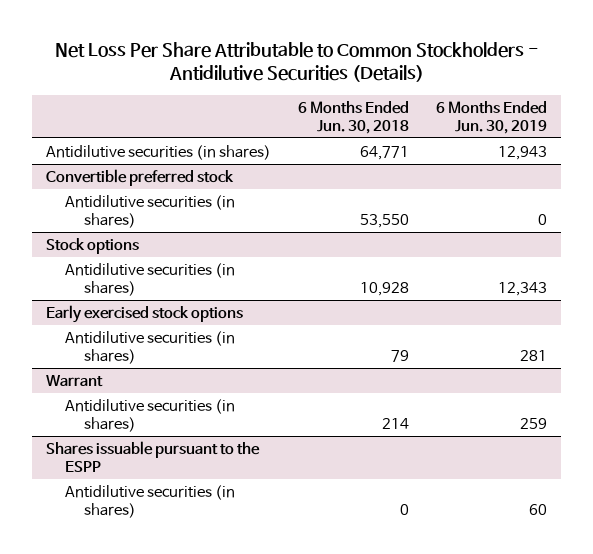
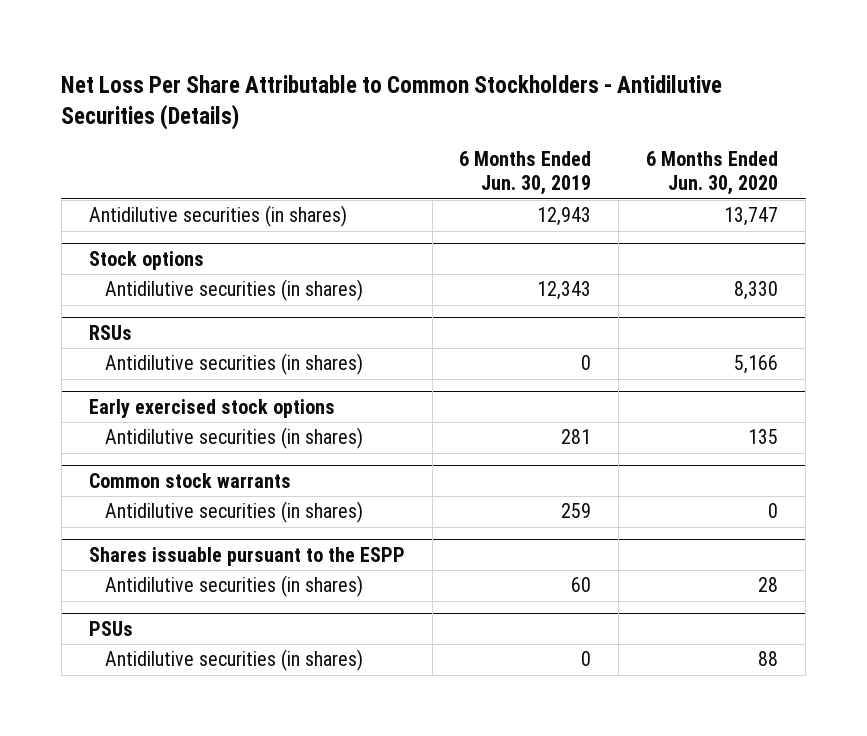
[298,100,410,134] 6 Months Ended Jun. 30, 2018 -> none
none -> [646,151,779,196] 6 Months Ended Jun. 30, 2020
[45,169,234,187] Convertible preferred stock -> none
[64,195,235,228] Antidilutive securities (in shares) -> none
none -> [88,324,132,340] RSUs
none -> [104,353,363,376] Antidilutive securities (in shares)
[45,375,103,388] Warrant -> [88,472,291,488] Common stock warrants
none -> [88,620,133,636] PSUs
none -> [104,649,363,672] Antidilutive securities (in shares)

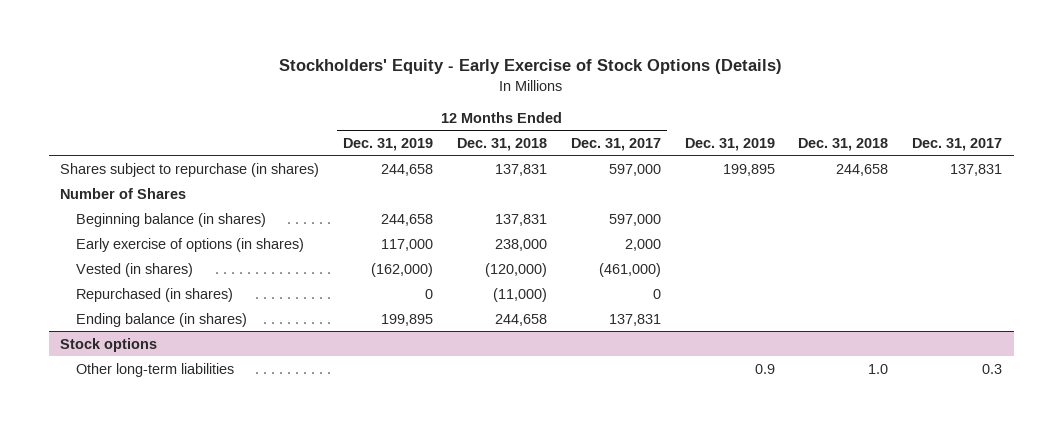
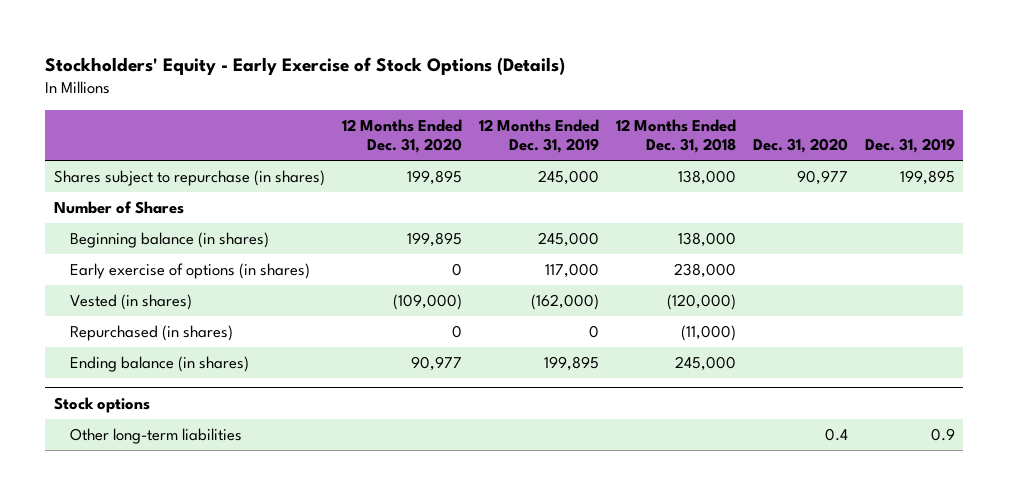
[570,137,661,151] Dec. 31, 2017 -> none
[798,137,889,151] Dec. 31, 2018 -> none
[912,137,1003,151] Dec. 31, 2017 -> none
none -> [341,118,462,153] 12 Months Ended Dec. 31, 2020
none -> [752,137,848,153] Dec. 31, 2020
[381,163,434,176] 244,658 -> [537,170,599,186] 245,000
[495,163,548,176] 137,831 -> [677,170,736,186] 138,000
[381,213,434,226] 244,658 -> [537,232,599,248] 245,000
[495,213,548,226] 137,831 -> [677,232,736,248] 138,000
[495,313,548,326] 244,658 -> [674,356,736,372] 245,000

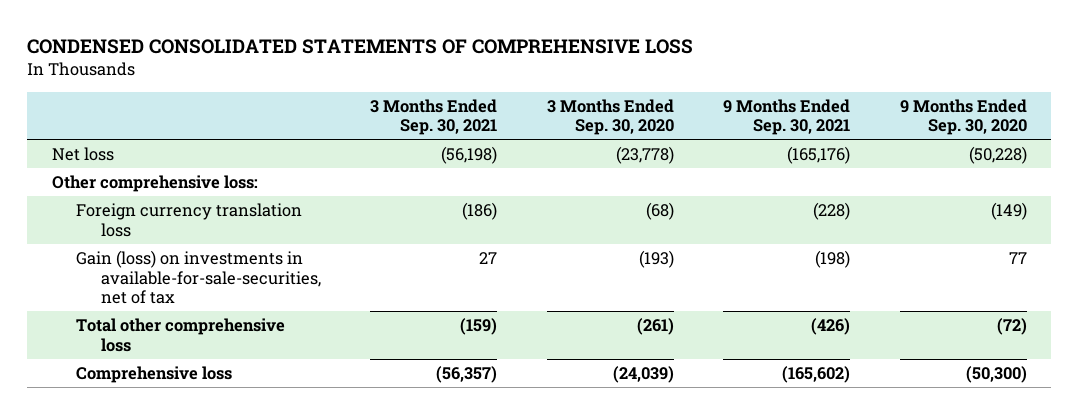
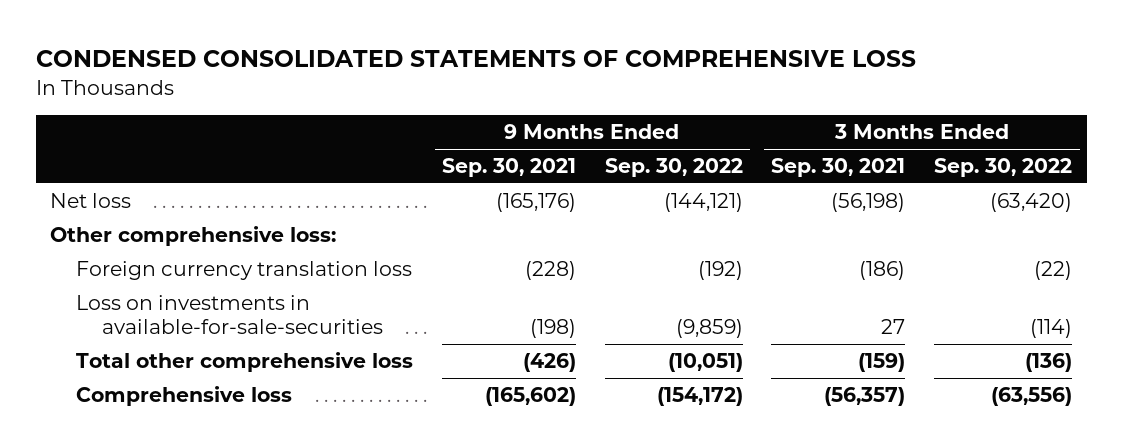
[546,98,674,136] 3 Months Ended Sep. 30, 2020 -> none
[899,98,1027,136] 9 Months Ended Sep. 30, 2020 -> none
none -> [604,158,743,178] Sep. 30, 2022
none -> [934,158,1073,178] Sep. 30, 2022
[76,249,321,305] Gain (loss) on investments in available-for-sale-securities, net of tax -> [75,295,383,335] Loss on investments in available-for-sale-securities

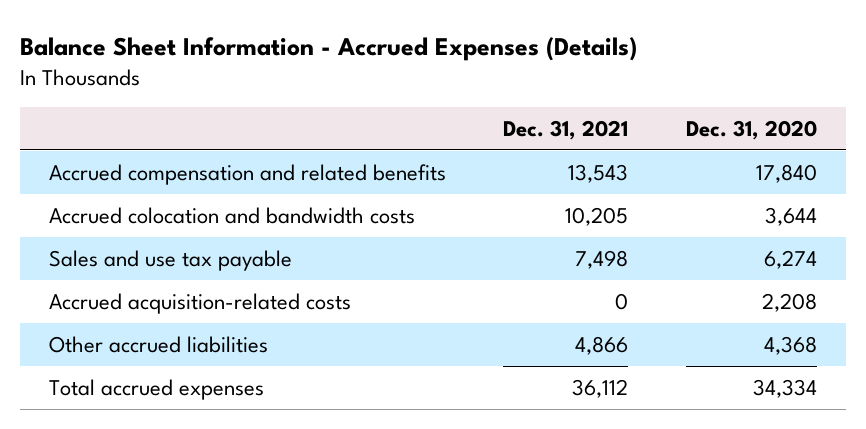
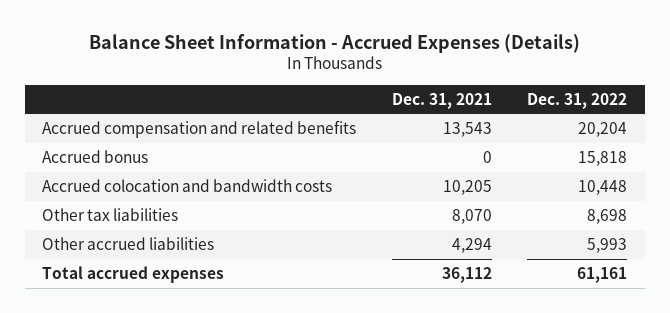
[685,119,817,140] Dec. 31, 2020 -> none
none -> [527,92,628,109] Dec. 31, 2022
none -> [42,149,149,163] Accrued bonus
[48,249,292,271] Sales and use tax payable -> none
[48,292,351,314] Accrued acquisition-related costs -> none
none -> [42,207,179,221] Other tax liabilities
[575,335,629,355] 4,866 -> [451,237,492,253] 4,294

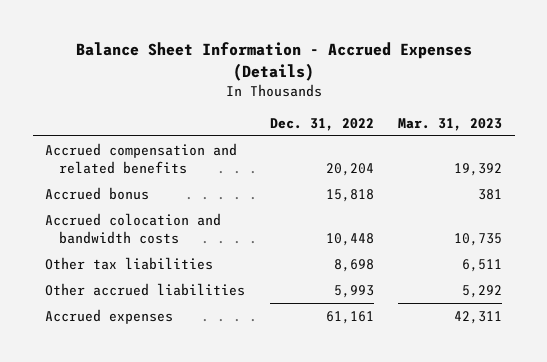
[391,92,492,109] Dec. 31, 2021 -> none
none -> [398,117,503,131] Mar. 31, 2023
[42,265,225,283] Total accrued expenses -> [45,308,174,324] Accrued expenses

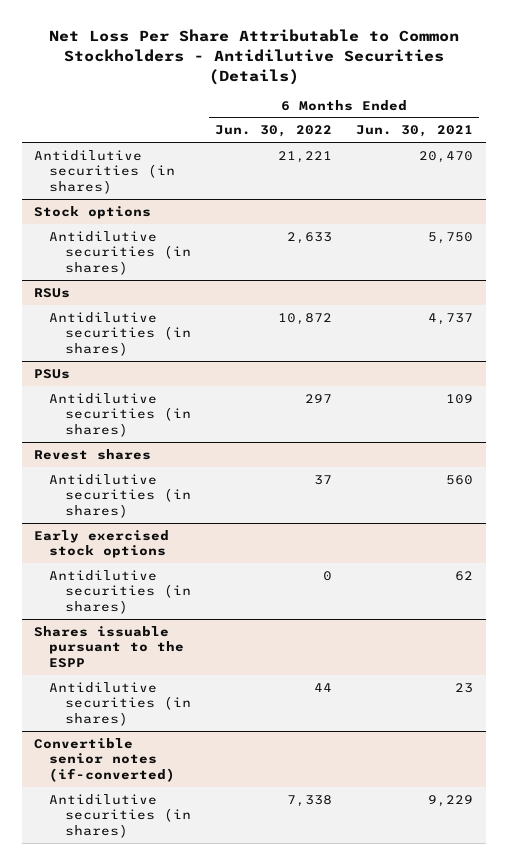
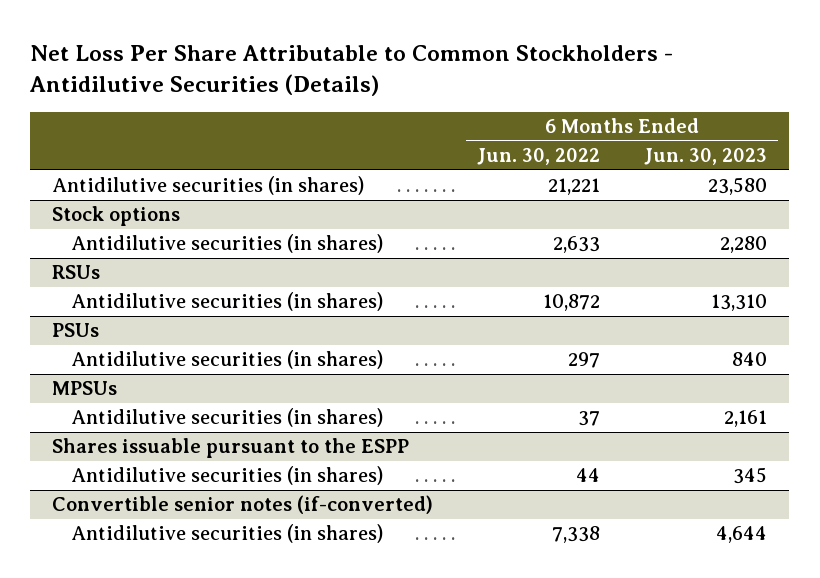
[356,125,474,138] Jun. 30, 2021 -> none
none -> [644,148,768,166] Jun. 30, 2023
[34,448,152,460] Revest shares -> none
none -> [52,381,118,396] MPSUs
[34,529,170,559] Early exercised stock options -> none
[49,569,191,615] Antidilutive securities (in shares) -> none

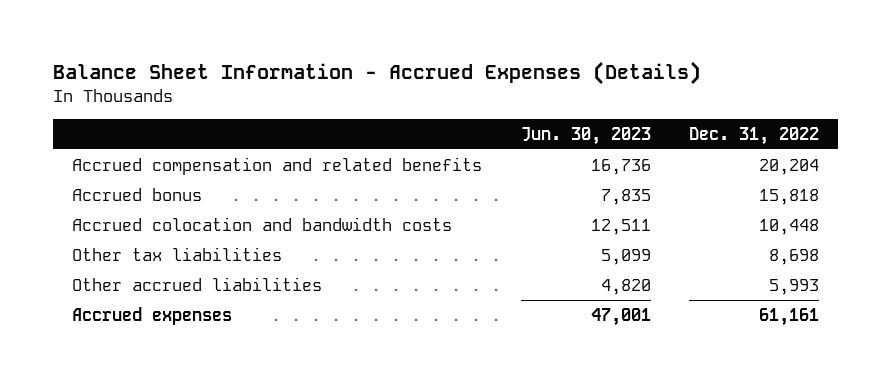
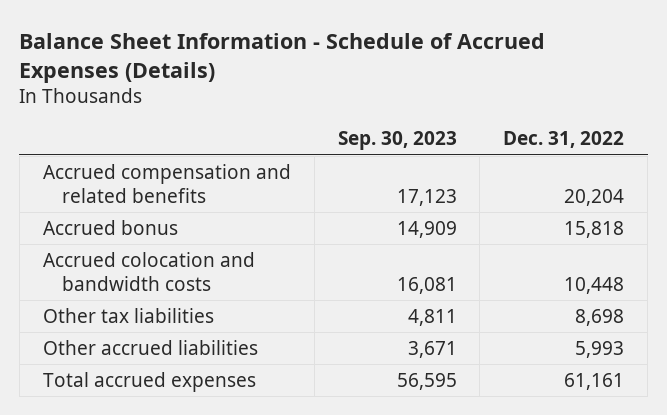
[53,61,702,86] Balance Sheet Information - Accrued Expenses (Details) -> [19,32,546,84] Balance Sheet Information - Schedule of Accrued Expenses (Details)
[520,126,651,145] Jun. 30, 2023 -> none
none -> [337,131,457,151] Sep. 30, 2023
[72,306,233,325] Accrued expenses -> [42,371,256,392] Total accrued expenses

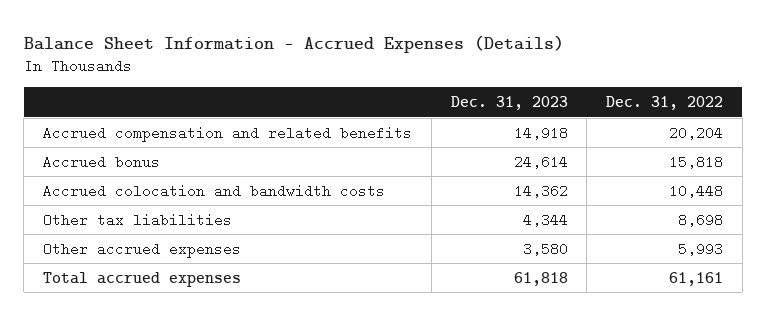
[19,32,546,84] Balance Sheet Information - Schedule of Accrued Expenses (Details) -> [23,35,564,54] Balance Sheet Information - Accrued Expenses (Details)
[337,131,457,151] Sep. 30, 2023 -> none
none -> [450,95,568,110] Dec. 31, 2023
[42,339,258,355] Other accrued liabilities -> [42,241,241,258] Other accrued expenses

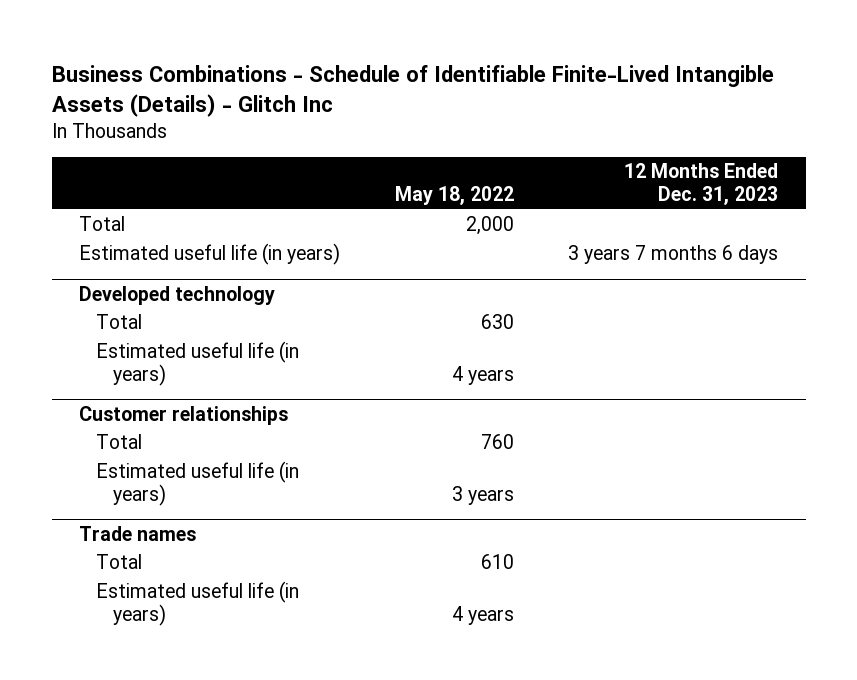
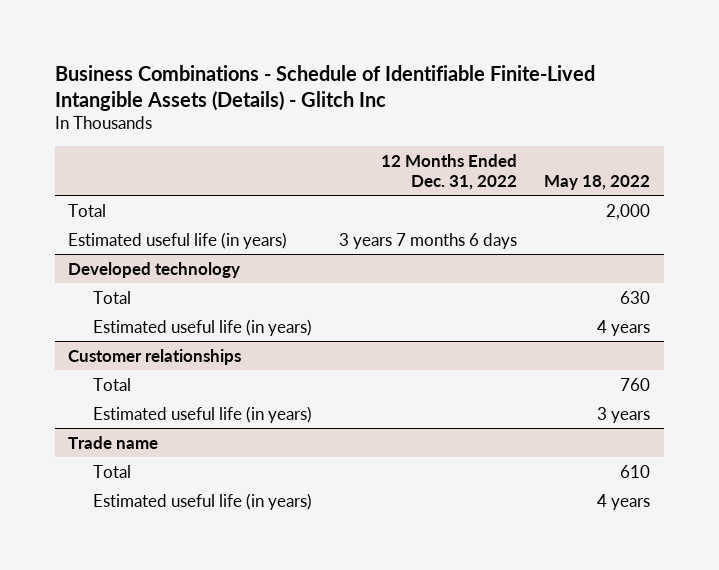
[624,163,779,206] 12 Months Ended Dec. 31, 2023 -> none
none -> [380,153,517,190] 12 Months Ended Dec. 31, 2022
[79,525,197,541] Trade names -> [68,435,159,449] Trade name

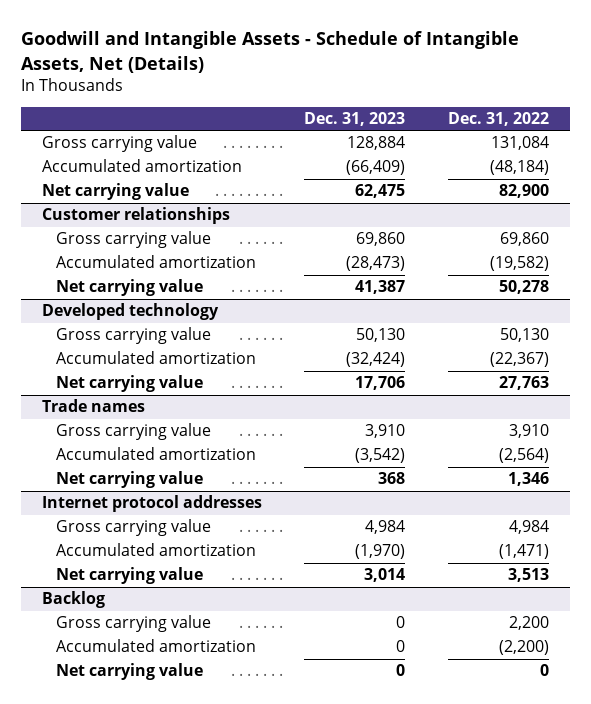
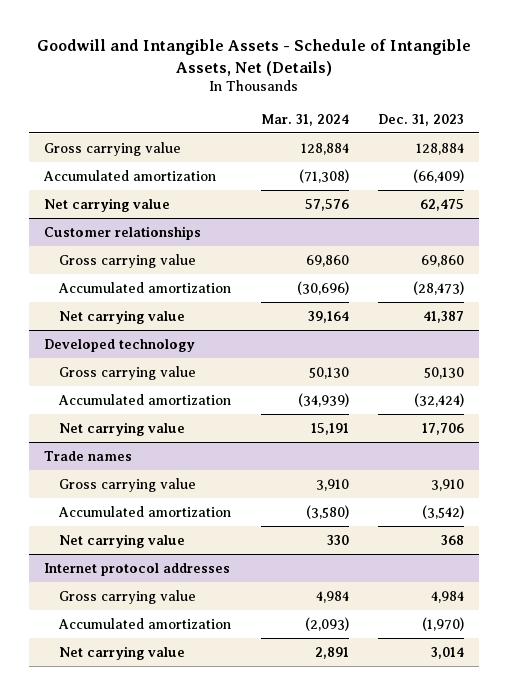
[447,112,549,127] Dec. 31, 2022 -> none
none -> [260,113,349,126] Mar. 31, 2024
[42,591,106,609] Backlog -> none
[55,615,211,633] Gross carrying value -> none
[55,639,256,653] Accumulated amortization -> none
[55,663,203,681] Net carrying value -> none

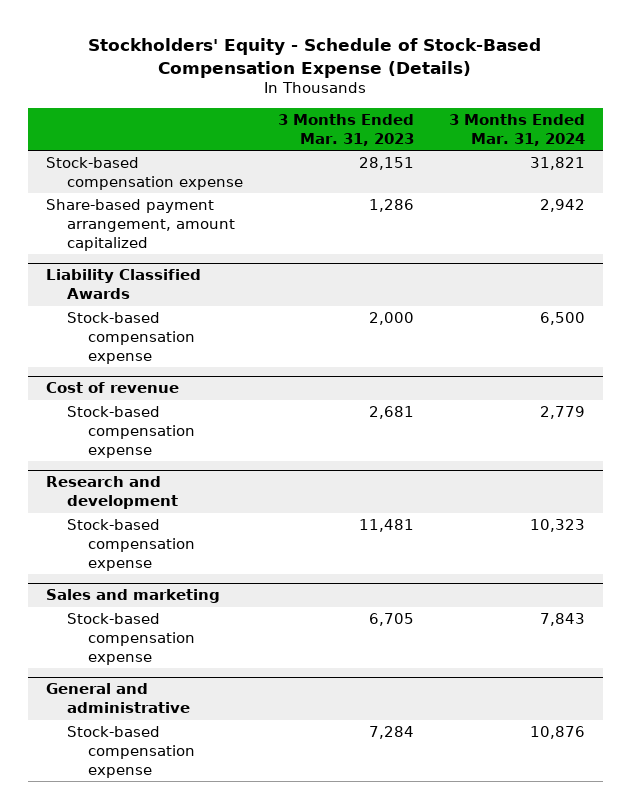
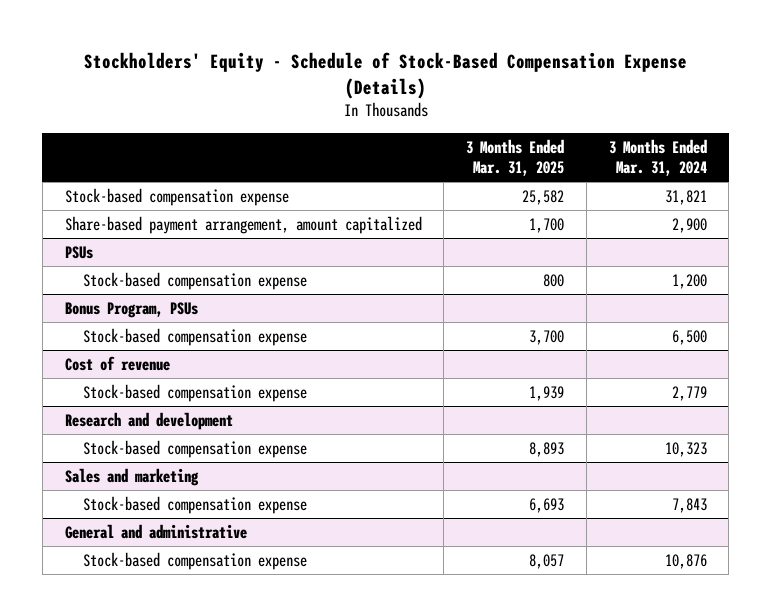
[278,114,415,147] 3 Months Ended Mar. 31, 2023 -> none
none -> [466,138,565,177] 3 Months Ended Mar. 31, 2025
[45,269,201,300] Liability Classified Awards -> none
[540,199,586,213] 2,942 -> [671,217,707,233] 2,900
none -> [64,245,93,259] PSUs
none -> [82,271,307,290] Stock-based compensation expense
none -> [64,301,198,318] Bonus Program, PSUs

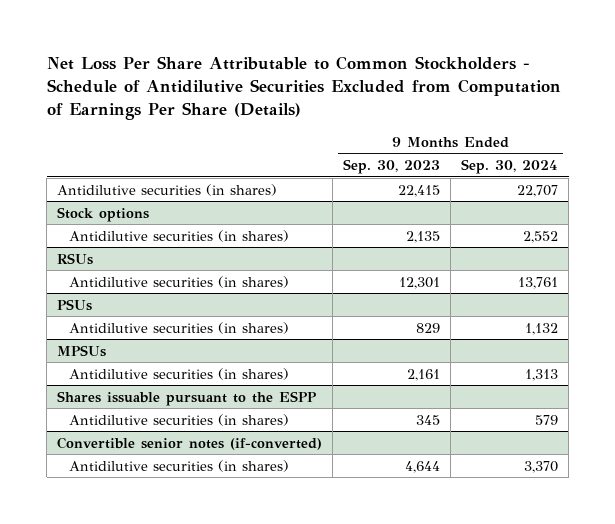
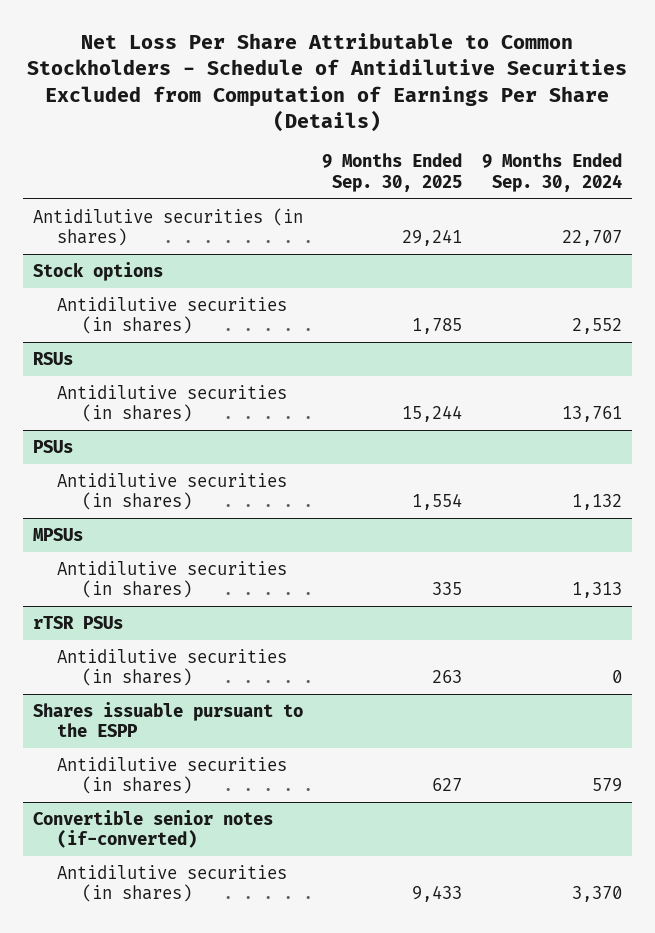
[343,159,441,175] Sep. 30, 2023 -> none
none -> [322,153,463,193] 9 Months Ended Sep. 30, 2025
none -> [32,615,123,629] rTSR PSUs
none -> [57,648,288,687] Antidilutive securities (in shares)

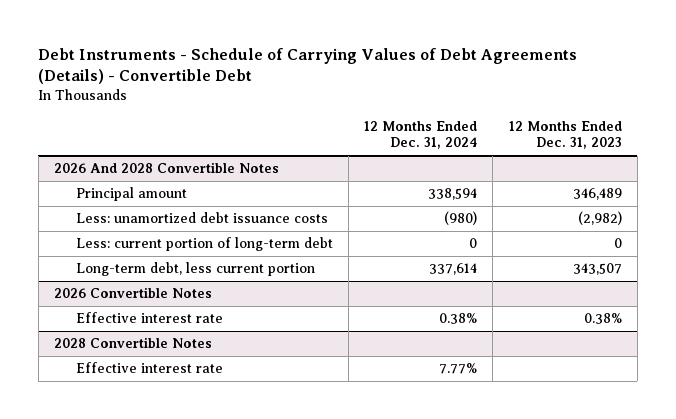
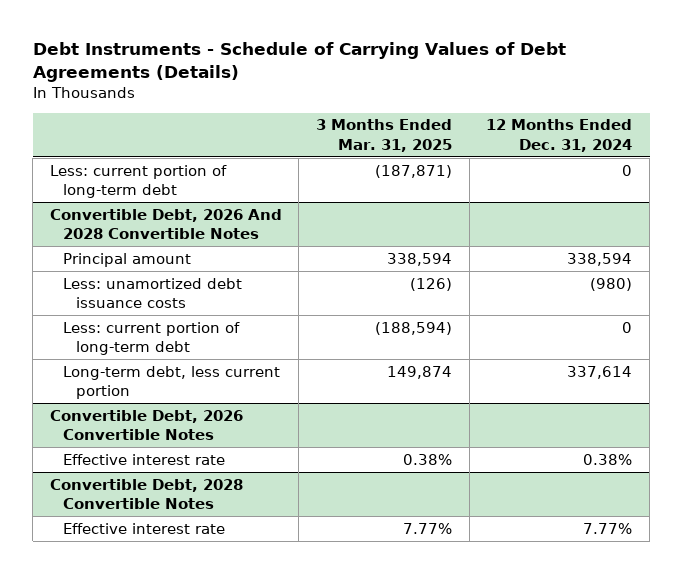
[38,47,578,85] Debt Instruments - Schedule of Carrying Values of Debt Agreements (Details) - Convertible Debt -> [32,42,566,83] Debt Instruments - Schedule of Carrying Values of Debt Agreements (Details)
[508,121,622,150] 12 Months Ended Dec. 31, 2023 -> none
none -> [316,119,453,152] 3 Months Ended Mar. 31, 2025
none -> [49,164,227,198] Less: current portion of long-term debt
[53,162,279,174] 2026 And 2028 Convertible Notes -> [49,208,282,239] Convertible Debt, 2026 And 2028 Convertible Notes
[53,287,212,299] 2026 Convertible Notes -> [49,409,243,440] Convertible Debt, 2026 Convertible Notes
[53,337,212,349] 2028 Convertible Notes -> [49,478,243,509] Convertible Debt, 2028 Convertible Notes

